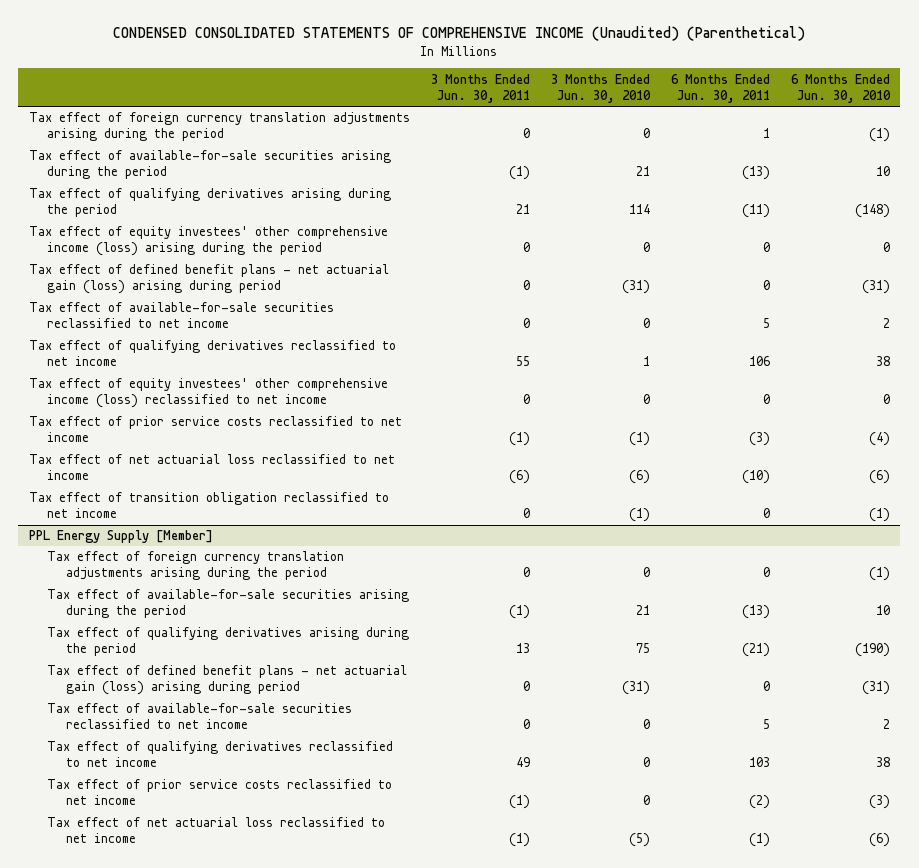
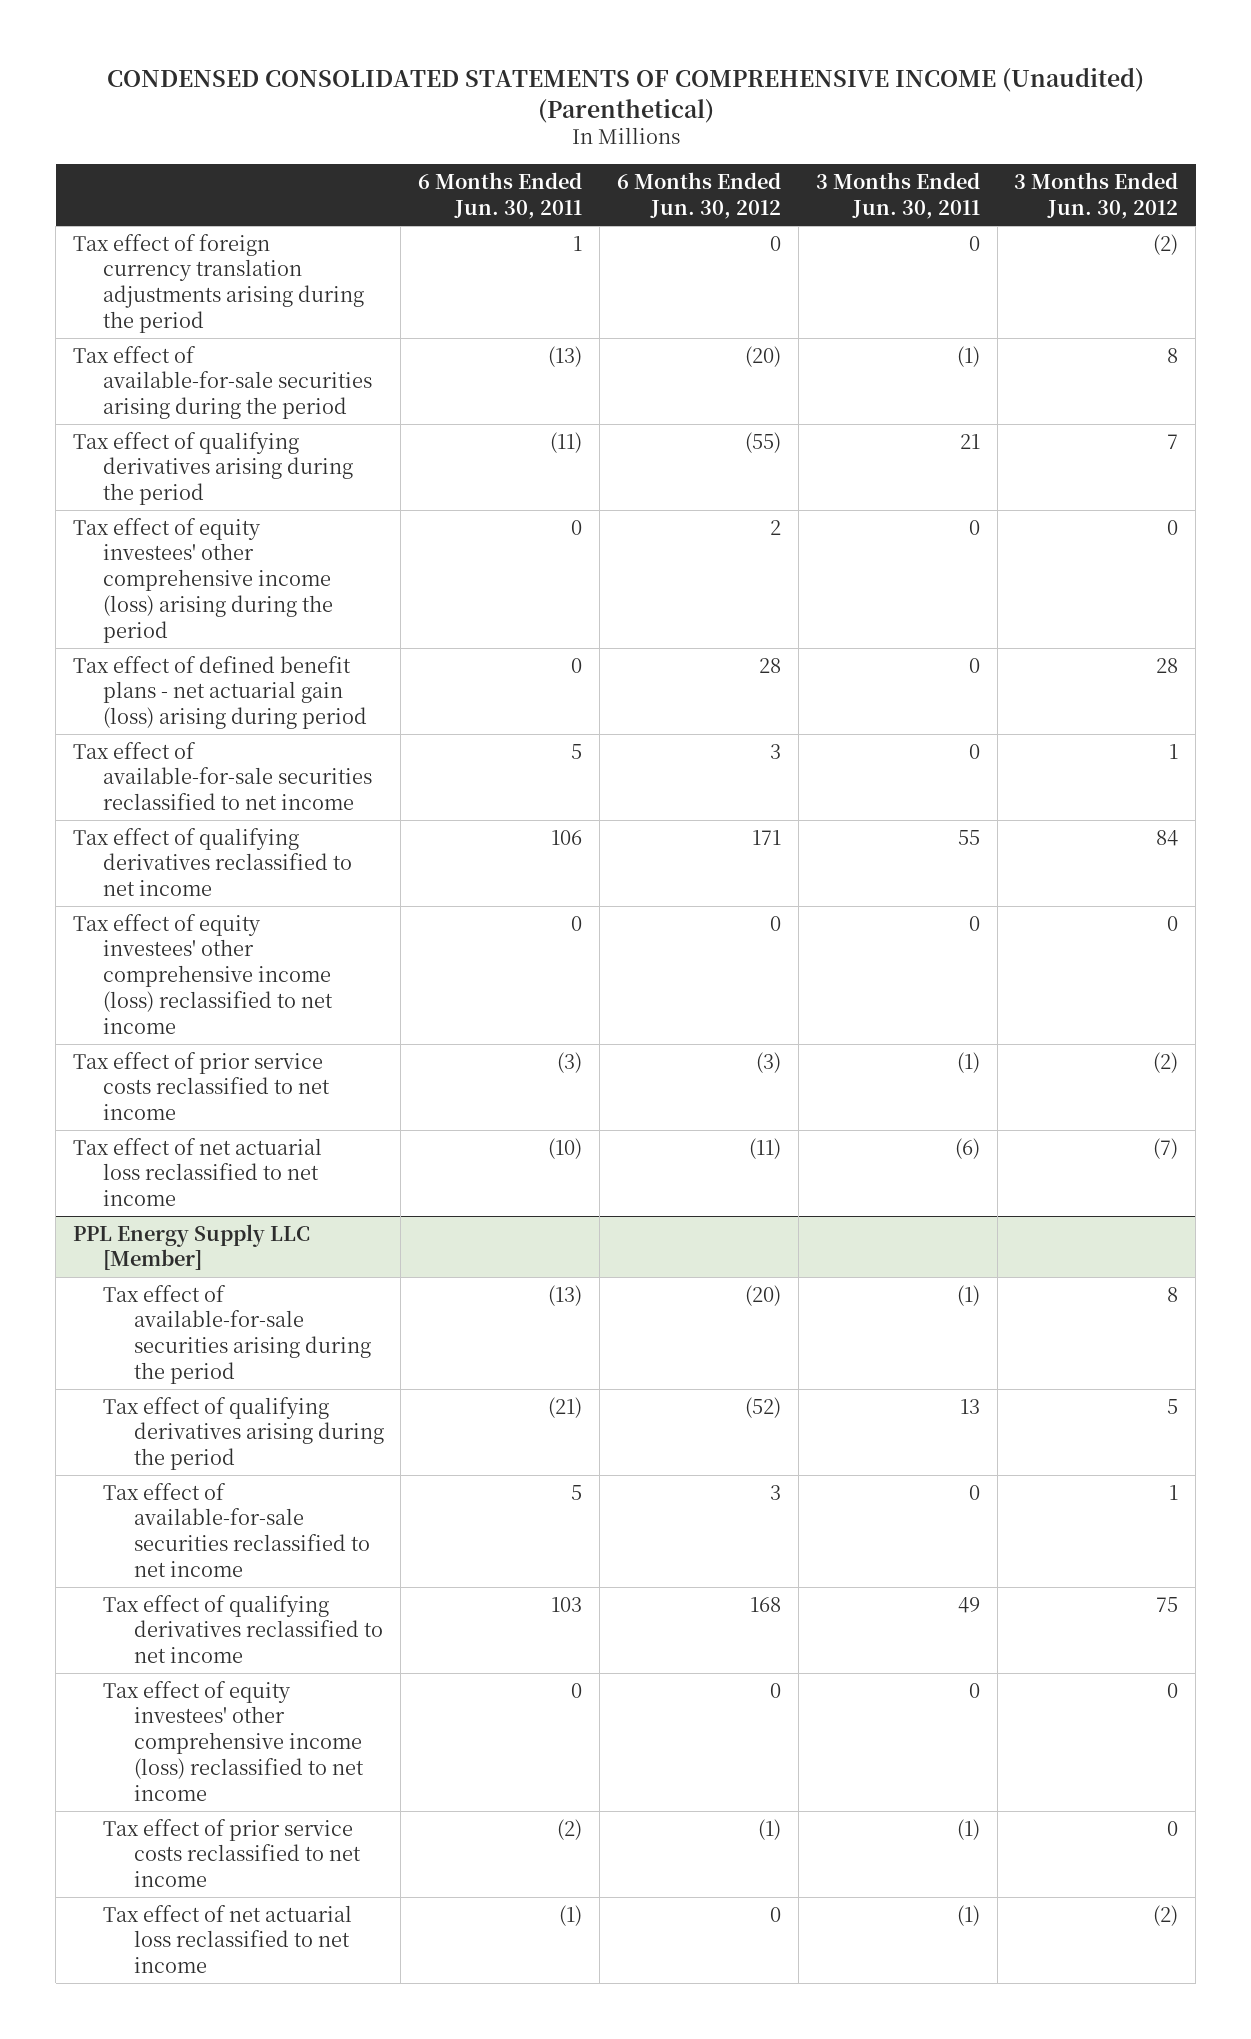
[550,73,651,103] 3 Months Ended Jun. 30, 2010 -> none
[790,73,891,103] 6 Months Ended Jun. 30, 2010 -> none
none -> [616,172,781,219] 6 Months Ended Jun. 30, 2012
none -> [1014,172,1179,219] 3 Months Ended Jun. 30, 2012
[28,492,389,519] Tax effect of transition obligation reclassified to net income -> none
[47,551,345,581] Tax effect of foreign currency translation adjustments arising during the period -> none
[28,530,213,544] PPL Energy Supply [Member] -> [73,1223,311,1271] PPL Energy Supply LLC [Member]
[47,665,408,696] Tax effect of defined benefit plans - net actuarial gain (loss) arising during period -> none
none -> [103,1680,364,1801] Tax effect of equity investees' other comprehensive income (loss) reclassified to net income

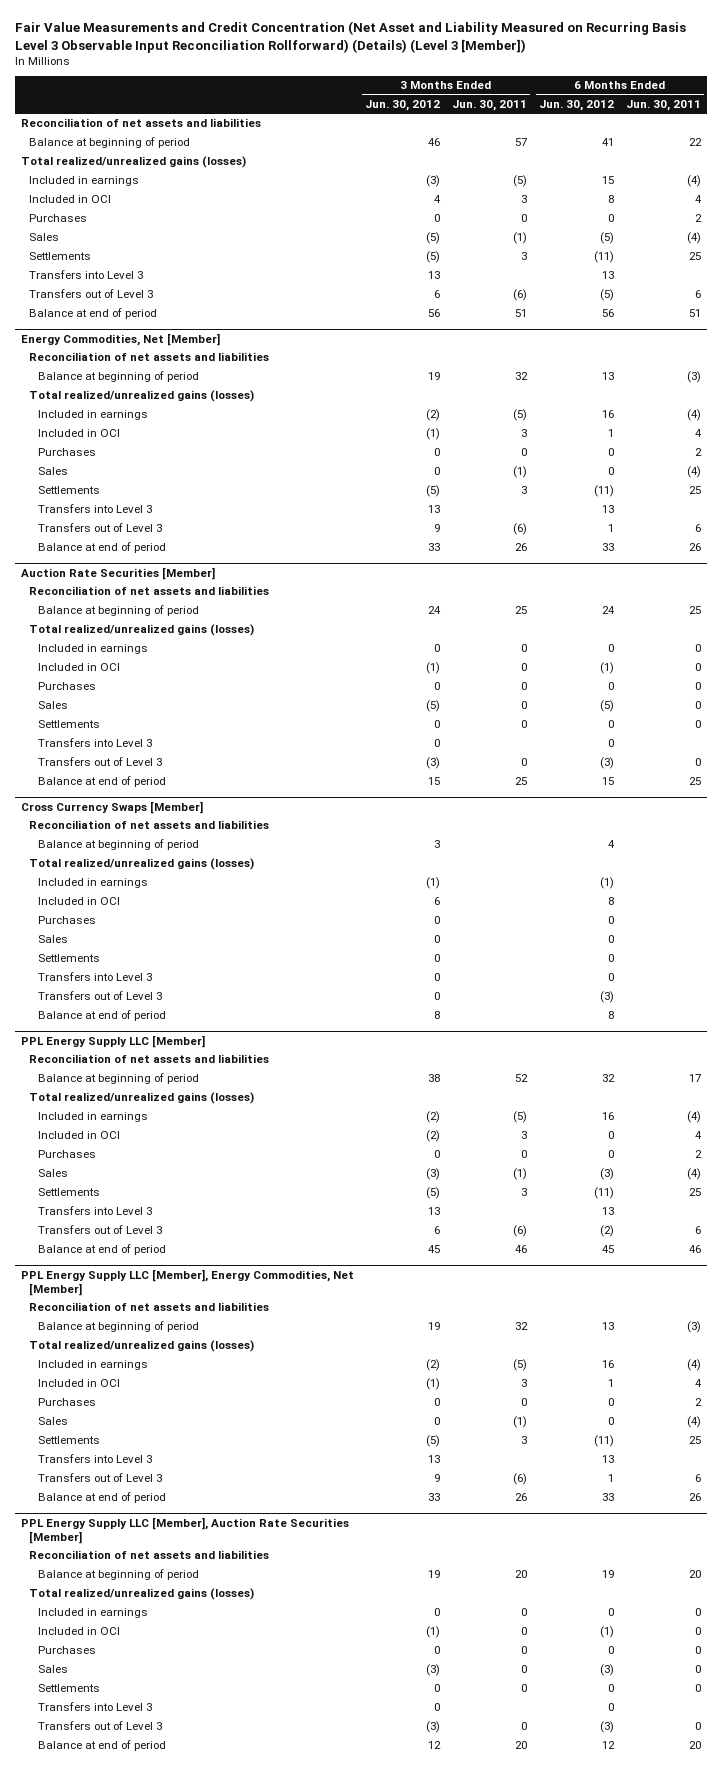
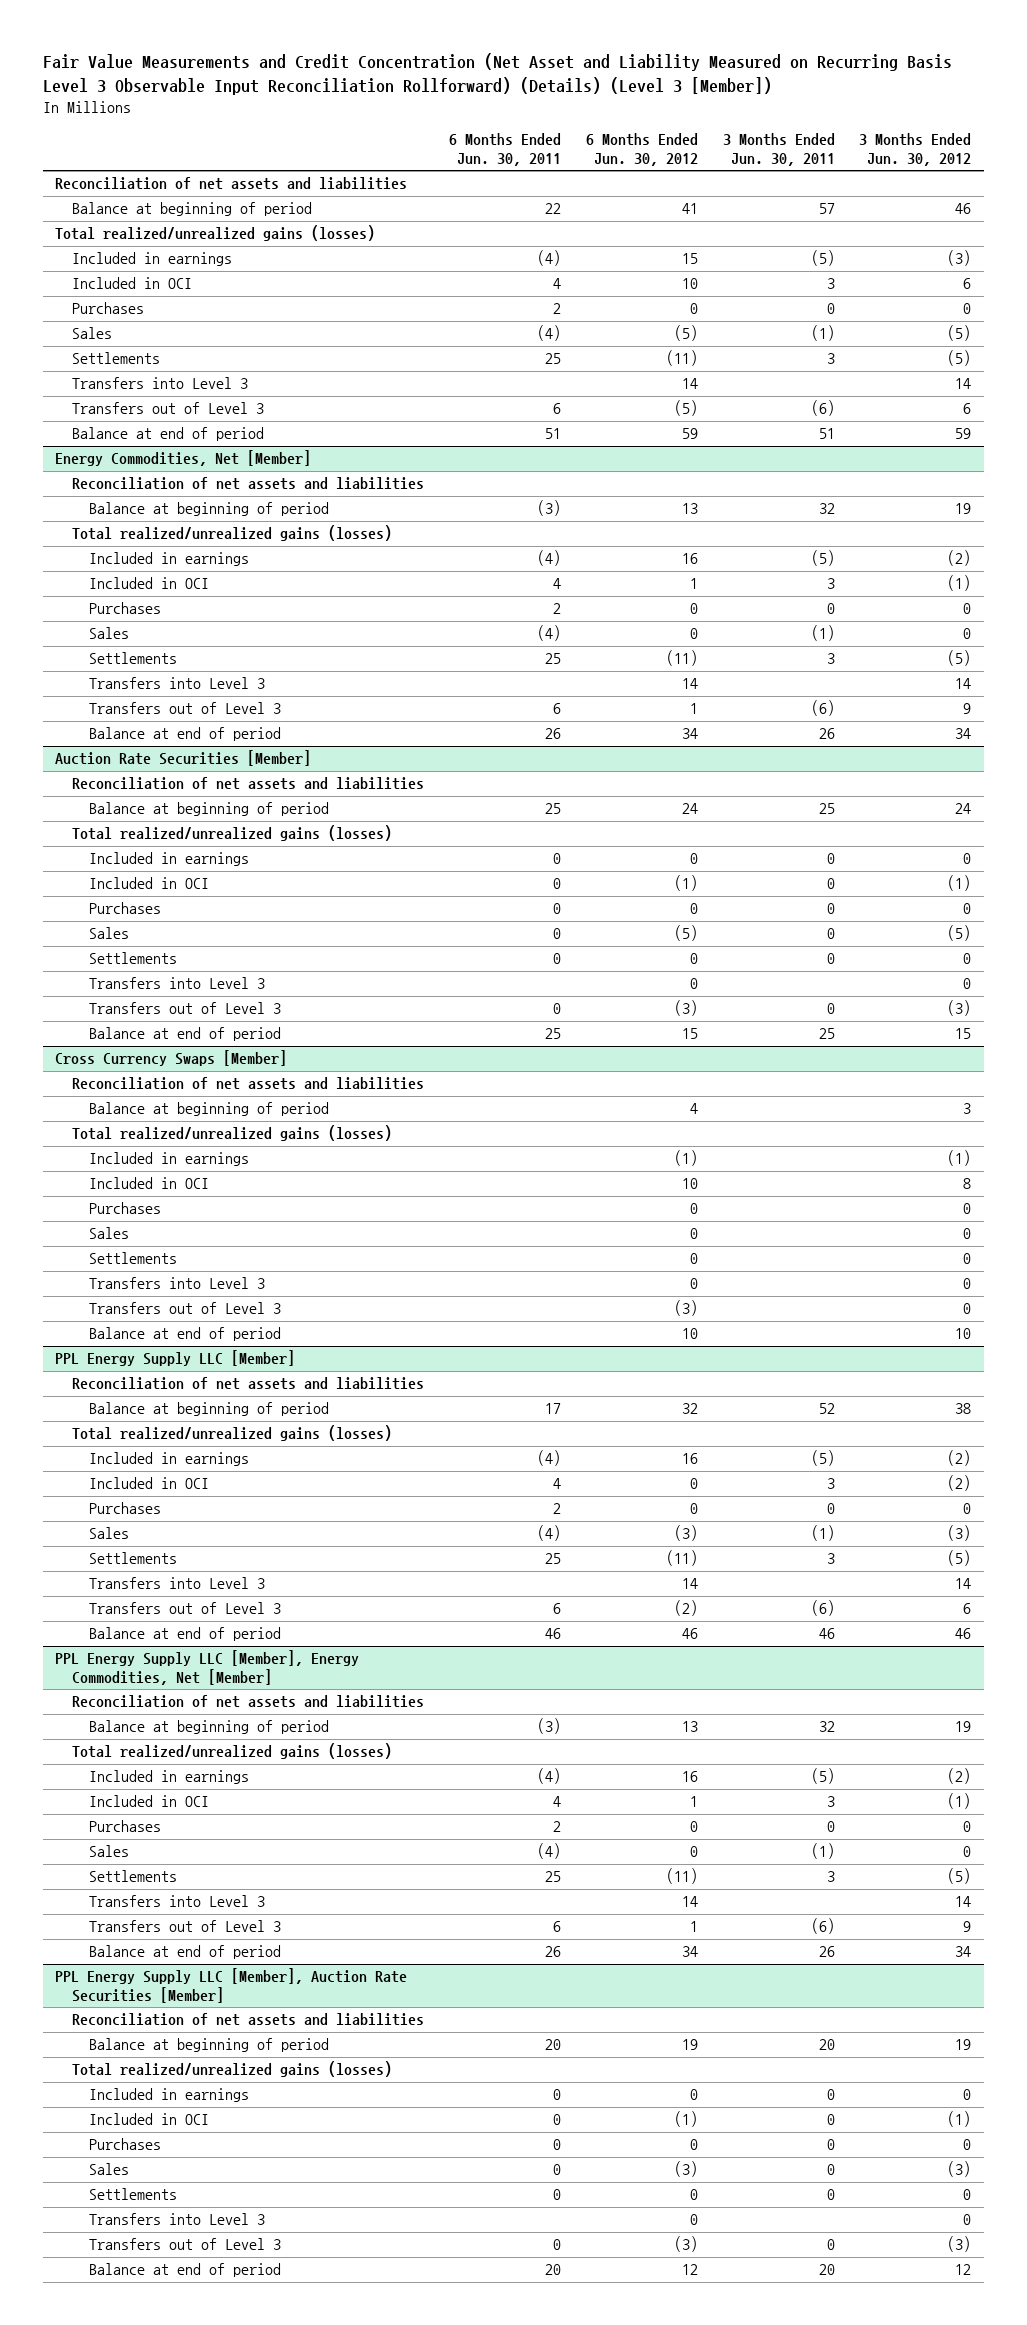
[434,195,442,204] 4 -> [963,278,972,290] 6
[608,195,615,204] 8 -> [681,278,698,290] 10
[428,271,441,280] 13 -> [955,378,972,390] 14
[602,271,615,280] 13 -> [681,378,698,390] 14
[428,309,441,318] 56 -> [955,428,972,440] 59
[602,309,615,318] 56 -> [681,428,698,440] 59
[428,505,441,514] 13 -> [955,678,972,690] 14
[602,505,615,514] 13 -> [681,678,698,690] 14
[428,543,441,552] 33 -> [955,728,972,740] 34
[602,543,615,552] 33 -> [681,728,698,740] 34
[434,897,441,906] 6 -> [963,1178,972,1190] 8
[608,897,615,906] 8 -> [681,1178,698,1190] 10
[434,1011,441,1020] 8 -> [955,1328,972,1340] 10
[608,1011,615,1020] 8 -> [681,1328,698,1340] 10
[428,1207,441,1216] 13 -> [955,1578,972,1590] 14
[602,1207,615,1216] 13 -> [681,1578,698,1590] 14
[428,1245,441,1254] 45 -> [955,1628,972,1640] 46
[602,1245,615,1254] 45 -> [681,1628,698,1640] 46
[428,1455,441,1464] 13 -> [955,1896,972,1908] 14
[602,1455,615,1464] 13 -> [681,1896,698,1908] 14
[428,1493,441,1502] 33 -> [955,1946,972,1958] 34
[602,1493,615,1502] 33 -> [681,1946,698,1958] 34

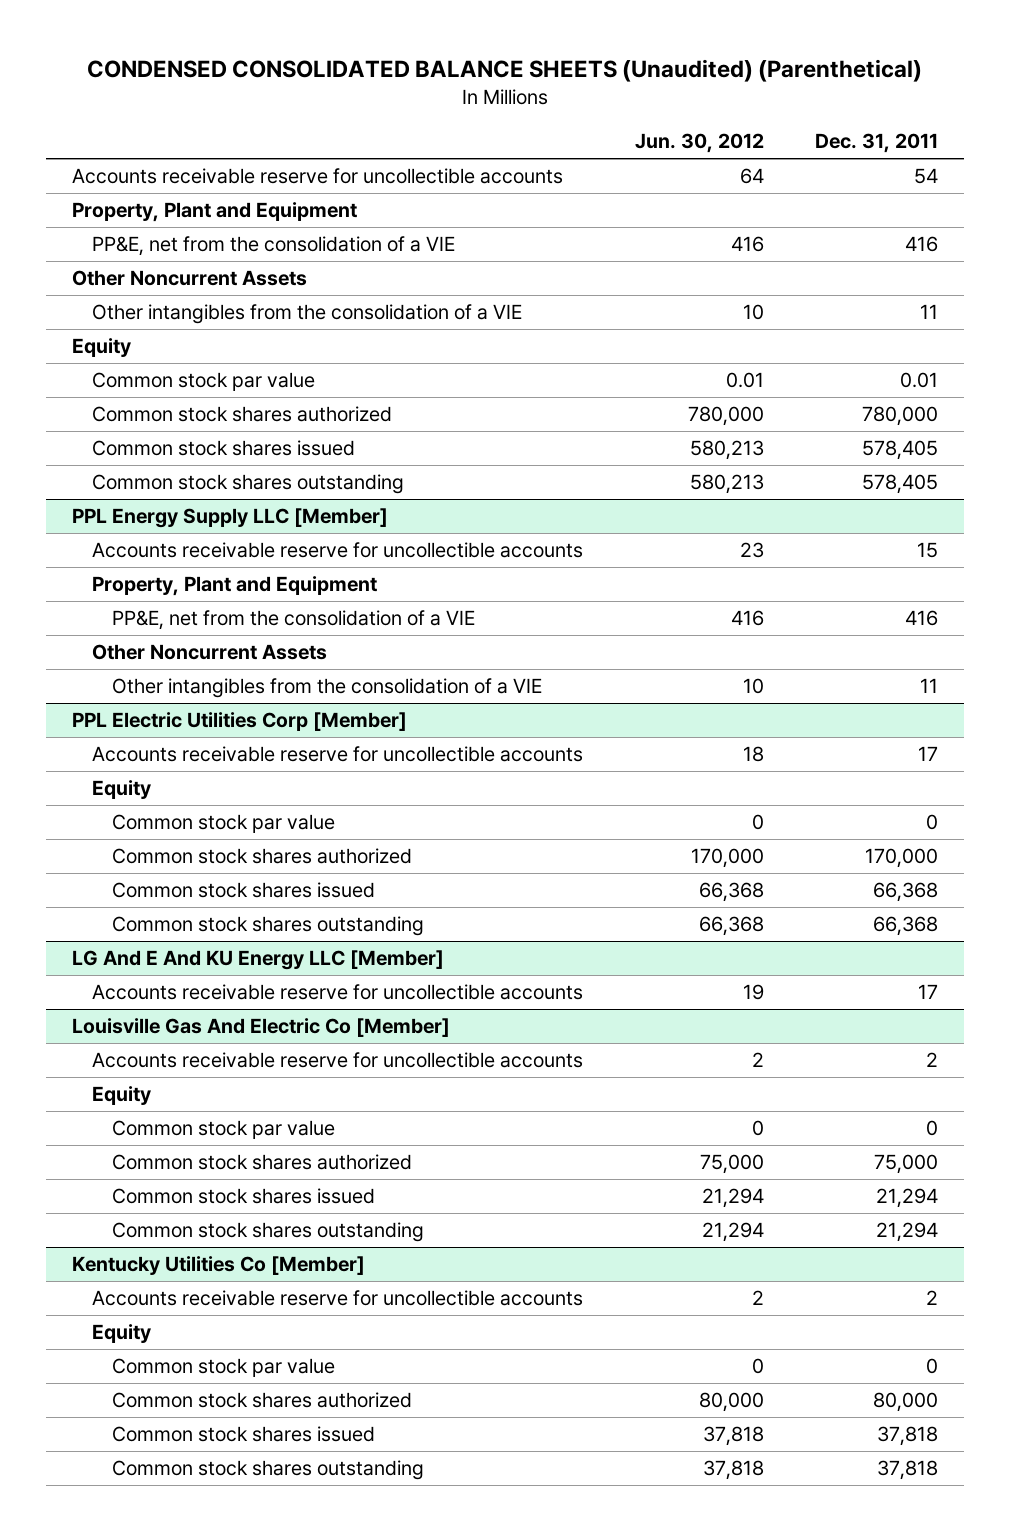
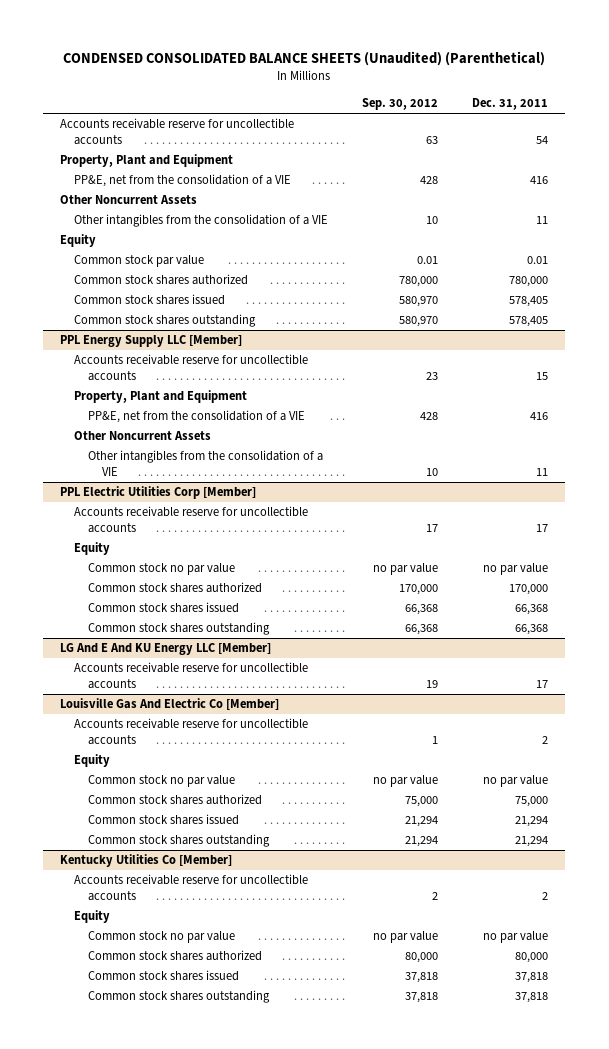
[634,133,764,154] Jun. 30, 2012 -> none
none -> [362,98,439,111] Sep. 30, 2012
[112,814,336,834] Common stock par value -> [88,563,236,576] Common stock no par value
[926,814,939,831] 0 -> [483,563,549,576] no par value
[112,1120,336,1140] Common stock par value -> [88,775,236,788] Common stock no par value
[926,1120,939,1137] 0 -> [483,775,549,788] no par value
[112,1358,336,1378] Common stock par value -> [88,931,236,944] Common stock no par value
[926,1358,939,1375] 0 -> [483,931,549,944] no par value

